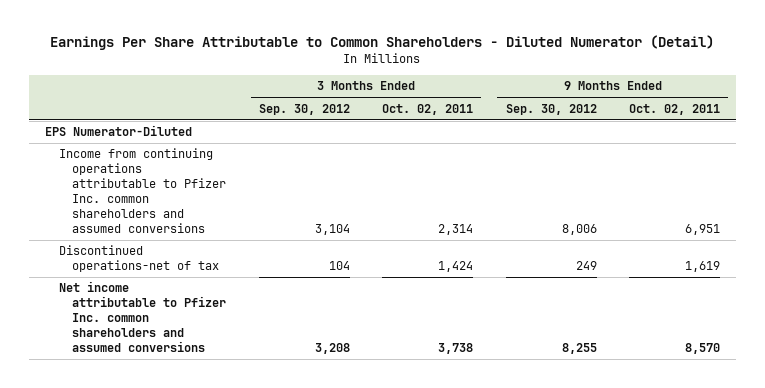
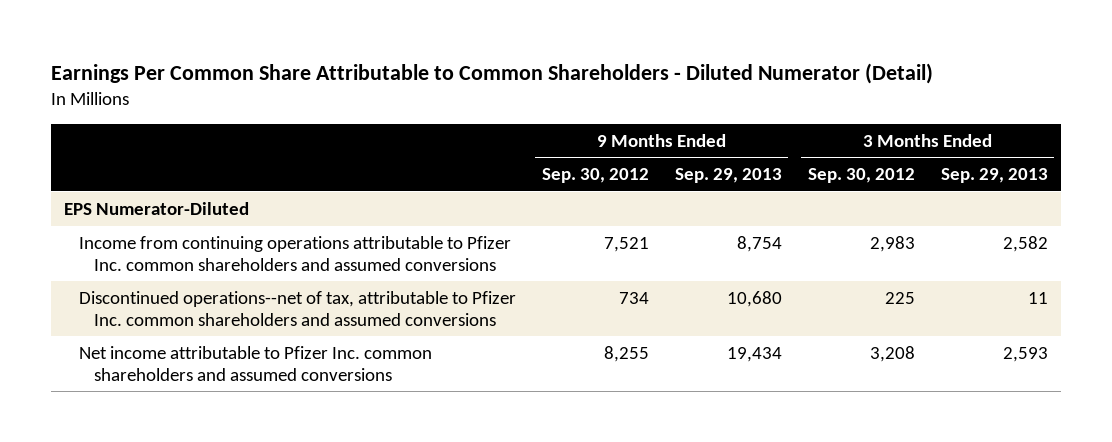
[50,35,715,51] Earnings Per Share Attributable to Common Shareholders - Diluted Numerator (Detail) -> [50,62,933,84] Earnings Per Common Share Attributable to Common Shareholders - Diluted Numerator (Detail)
[382,103,474,115] Oct. 02, 2011 -> none
[628,103,720,115] Oct. 02, 2011 -> none
none -> [674,168,782,184] Sep. 29, 2013
none -> [940,168,1048,184] Sep. 29, 2013
[58,245,220,273] Discontinued operations-net of tax -> none
[314,224,350,236] 3,104 -> [869,235,915,252] 2,983
[561,224,597,236] 8,006 -> [603,236,649,252] 7,521
none -> [78,290,516,326] Discontinued operations--net of tax, attributable to Pfizer Inc. common shareholders and assumed conversions

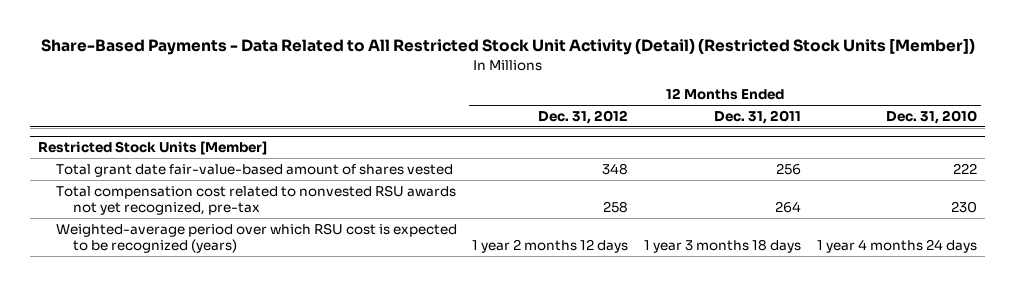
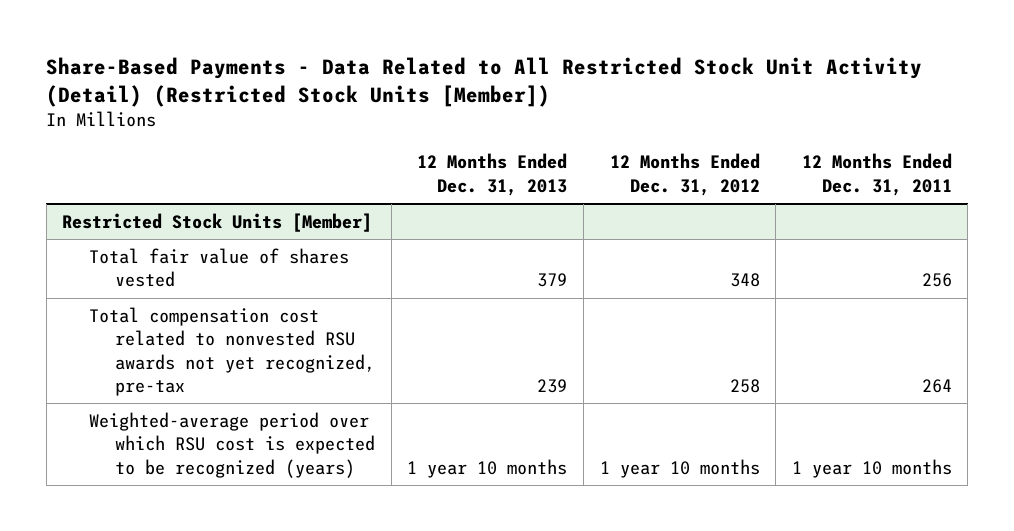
[886,109,978,124] Dec. 31, 2010 -> none
none -> [417,153,568,196] 12 Months Ended Dec. 31, 2013
[55,163,453,177] Total grant date fair-value-based amount of shares vested -> [88,247,349,288] Total fair value of shares vested
[472,239,629,254] 1 year 2 months 12 days -> [599,458,760,478] 1 year 10 months
[644,239,802,254] 1 year 3 months 18 days -> [791,458,952,478] 1 year 10 months

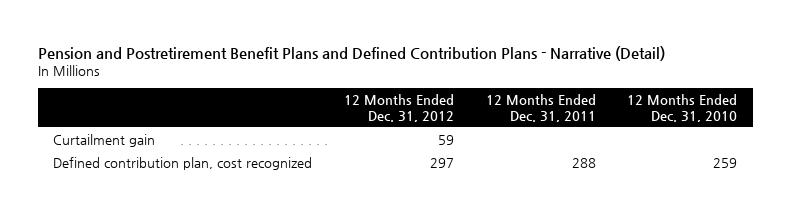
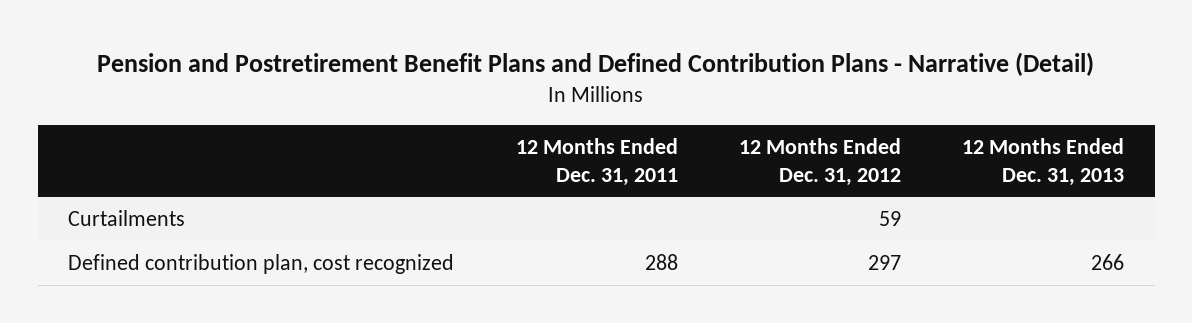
[627,93,738,122] 12 Months Ended Dec. 31, 2010 -> none
none -> [962,137,1125,186] 12 Months Ended Dec. 31, 2013
[53,133,156,147] Curtailment gain -> [68,210,186,227] Curtailments

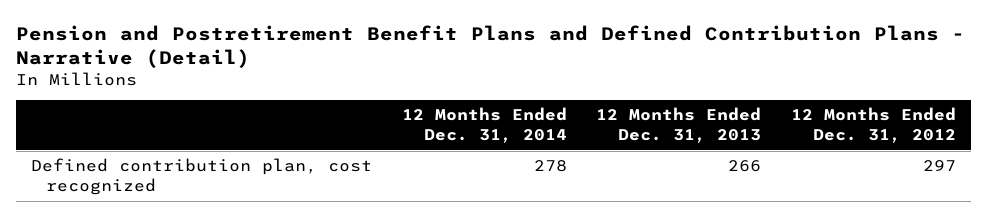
[515,137,678,186] 12 Months Ended Dec. 31, 2011 -> none
none -> [401,107,567,144] 12 Months Ended Dec. 31, 2014
[68,210,186,227] Curtailments -> none

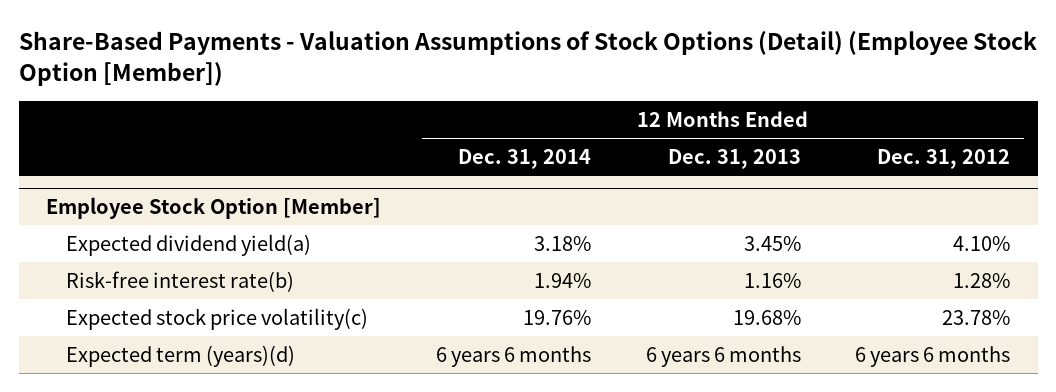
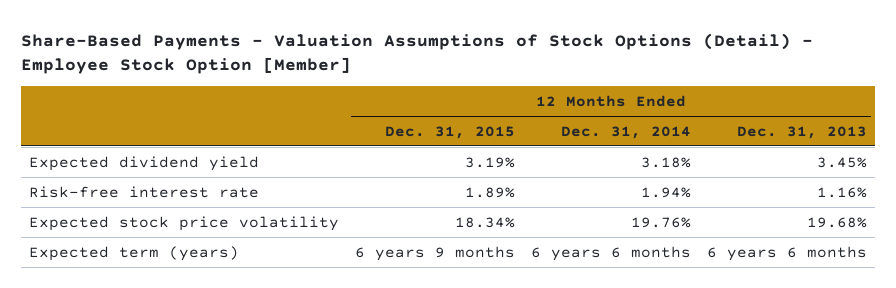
[18,30,1037,87] Share-Based Payments - Valuation Assumptions of Stock Options (Detail) (Employee Stock Option [Member]) -> [21,32,814,75] Share-Based Payments - Valuation Assumptions of Stock Options (Detail) - Employee Stock Option [Member]
[877,149,1011,170] Dec. 31, 2012 -> none
none -> [384,125,515,139] Dec. 31, 2015
[45,197,381,220] Employee Stock Option [Member] -> none
[65,233,311,256] Expected dividend yield(a) -> [29,155,260,171] Expected dividend yield
[65,270,294,292] Risk-free interest rate(b) -> [29,185,260,198] Risk-free interest rate
[65,307,368,330] Expected stock price volatility(c) -> [29,215,340,231] Expected stock price volatility
[65,344,295,367] Expected term (years)(d) -> [29,245,240,261] Expected term (years)

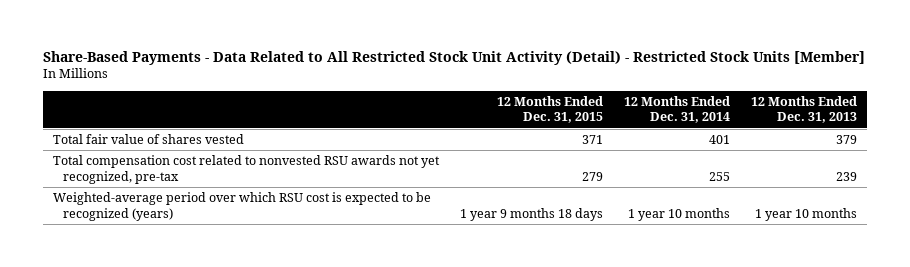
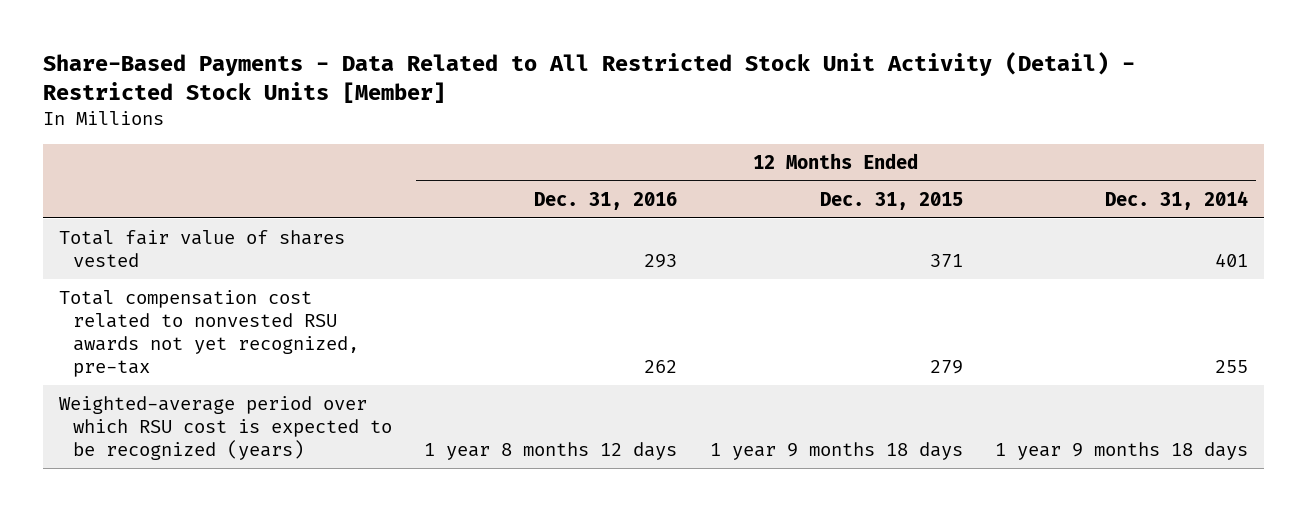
[750,95,857,124] 12 Months Ended Dec. 31, 2013 -> none
none -> [534,191,678,210] Dec. 31, 2016
[627,207,730,221] 1 year 10 months -> [995,442,1249,461] 1 year 9 months 18 days

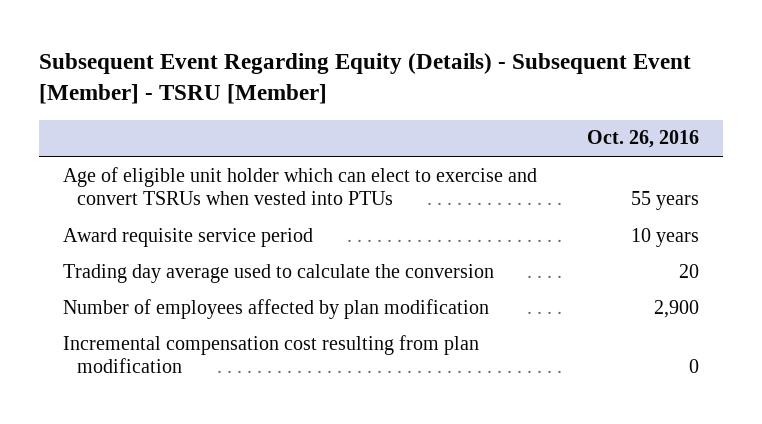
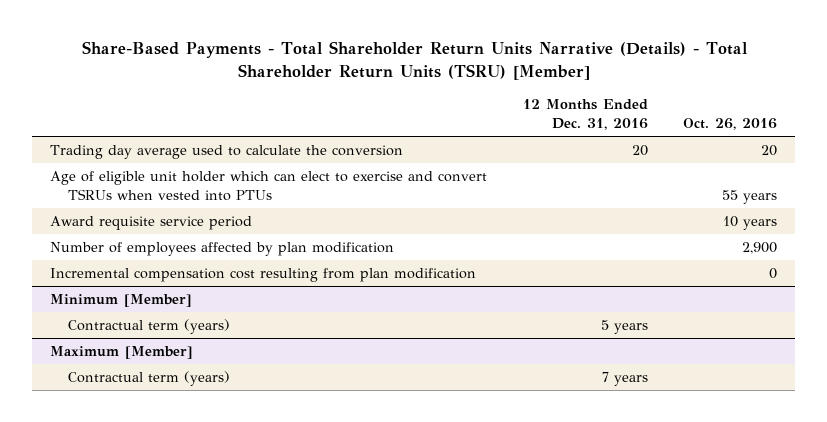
[38,53,691,105] Subsequent Event Regarding Equity (Details) - Subsequent Event [Member] - TSRU [Member] -> [81,41,748,80] Share-Based Payments - Total Shareholder Return Units Narrative (Details) - Total Shareholder Return Units (TSRU) [Member]
none -> [522,99,648,131] 12 Months Ended Dec. 31, 2016
[63,263,495,283] Trading day average used to calculate the conversion -> [49,145,403,160] Trading day average used to calculate the conversion
none -> [49,294,192,308] Minimum [Member]
none -> [67,319,230,335] Contractual term (years)
none -> [49,346,193,360] Maximum [Member]
none -> [67,371,230,387] Contractual term (years)

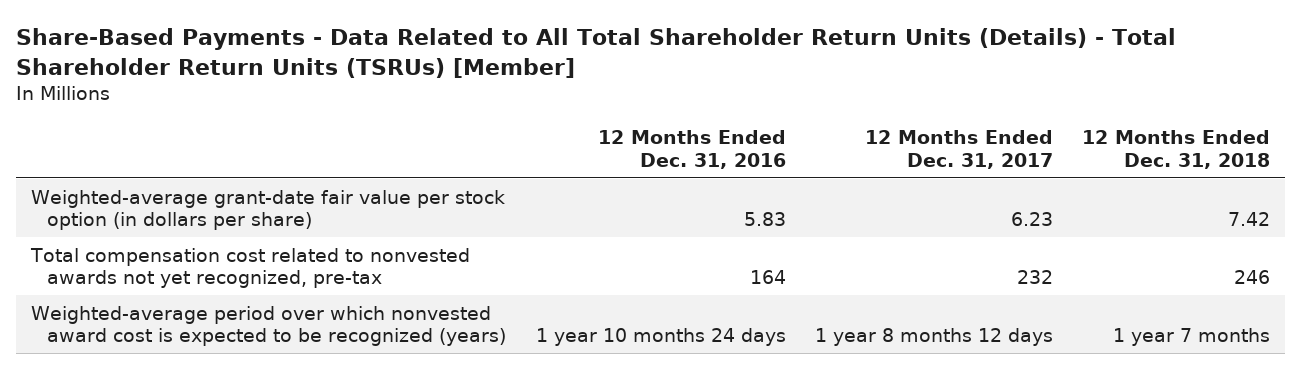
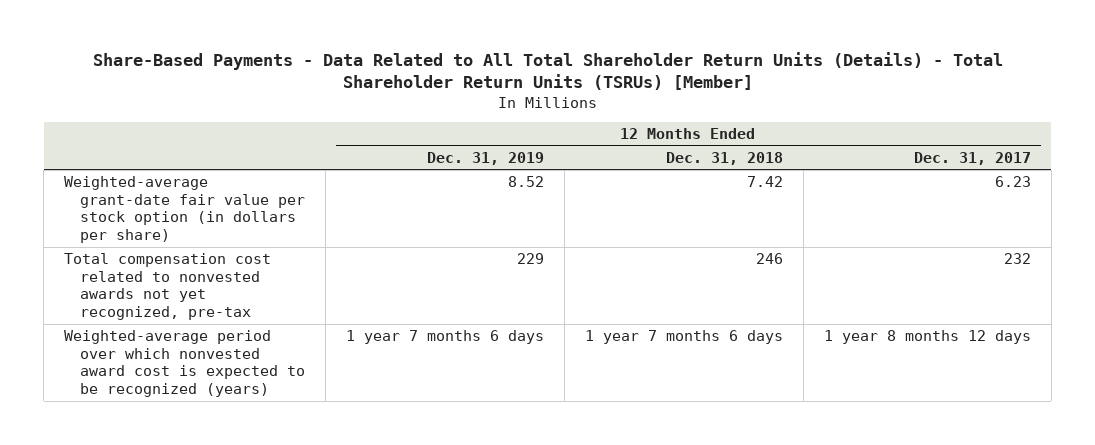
[597,129,786,169] 12 Months Ended Dec. 31, 2016 -> none
none -> [427,151,545,165] Dec. 31, 2019
[1113,328,1271,347] 1 year 7 months -> [584,330,783,345] 1 year 7 months 6 days

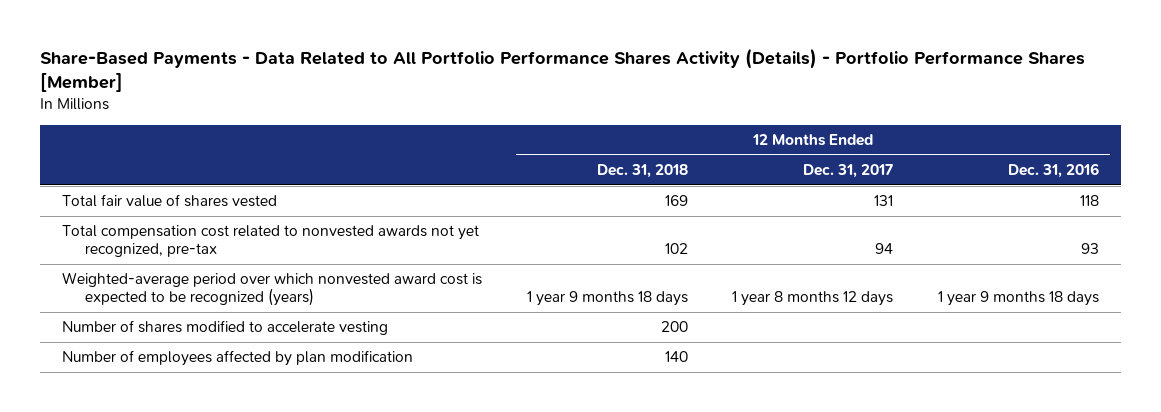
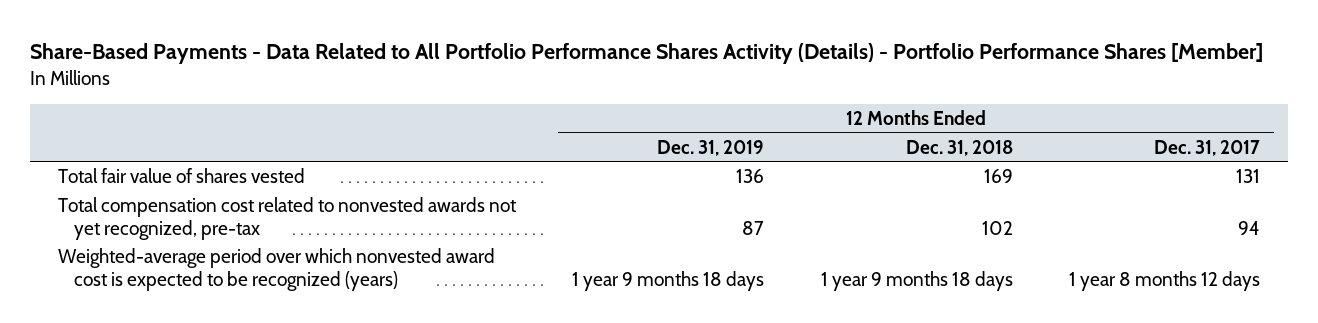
[1007,162,1099,178] Dec. 31, 2016 -> none
none -> [657,139,765,156] Dec. 31, 2019
[62,320,389,336] Number of shares modified to accelerate vesting -> none
[62,350,414,367] Number of employees affected by plan modification -> none

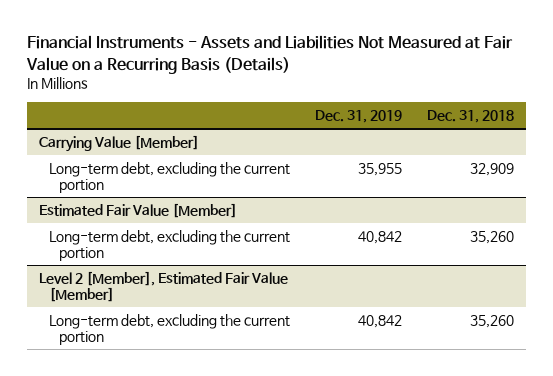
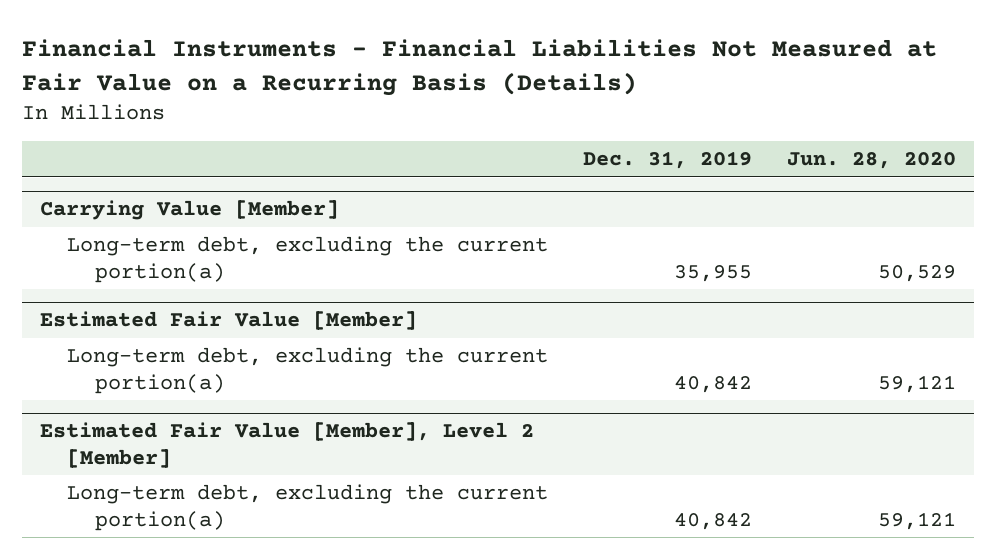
[26,35,514,74] Financial Instruments - Assets and Liabilities Not Measured at Fair Value on a Recurring Basis (Details) -> [22,38,938,96] Financial Instruments - Financial Liabilities Not Measured at Fair Value on a Recurring Basis (Details)
[426,109,514,123] Dec. 31, 2018 -> none
none -> [787,152,957,170] Jun. 28, 2020
[49,162,291,194] Long-term debt, excluding the current portion -> [67,236,549,283] Long-term debt, excluding the current portion(a)
[49,230,291,262] Long-term debt, excluding the current portion -> [67,347,549,394] Long-term debt, excluding the current portion(a)
[39,271,289,303] Level 2 [Member], Estimated Fair Value [Member] -> [39,422,534,468] Estimated Fair Value [Member], Level 2 [Member]
[49,314,291,346] Long-term debt, excluding the current portion -> [67,484,549,531] Long-term debt, excluding the current portion(a)

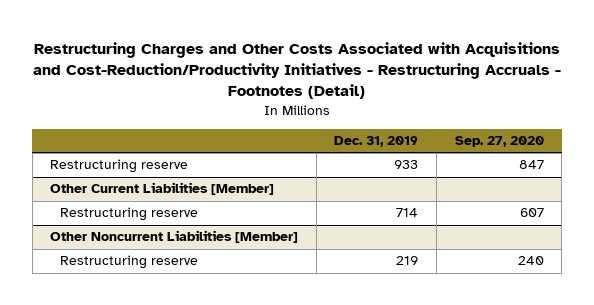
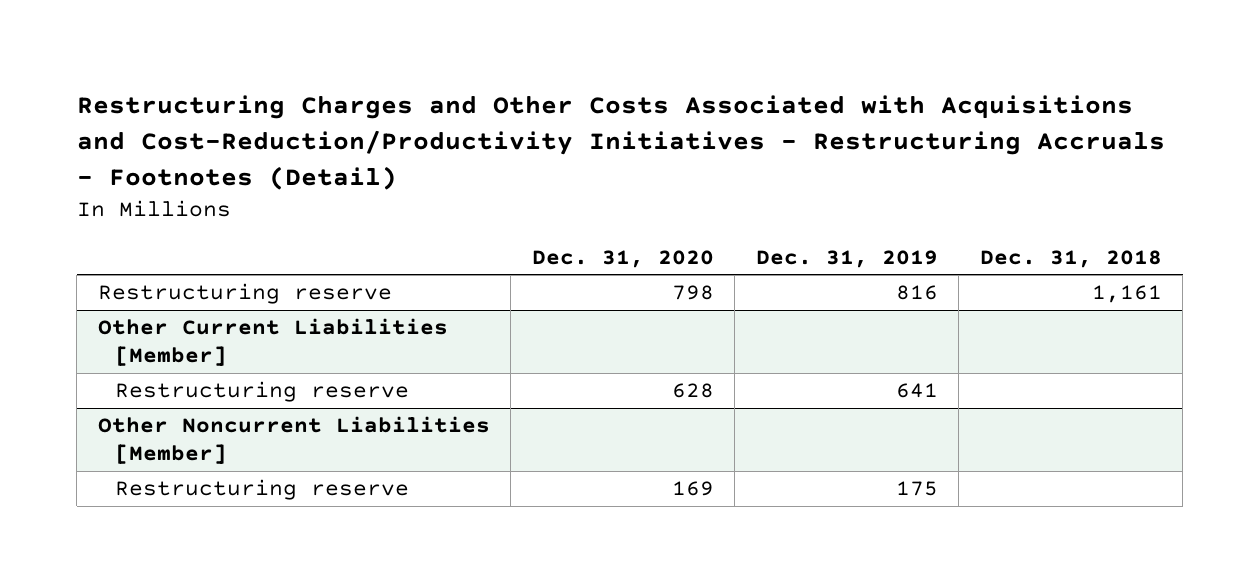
[454,136,544,148] Sep. 27, 2020 -> none
none -> [531,249,714,268] Dec. 31, 2020
none -> [979,249,1162,268] Dec. 31, 2018
[394,160,419,170] 933 -> [895,285,938,301] 816
[396,208,419,218] 714 -> [895,383,938,399] 641
[396,256,419,266] 219 -> [895,481,938,497] 175

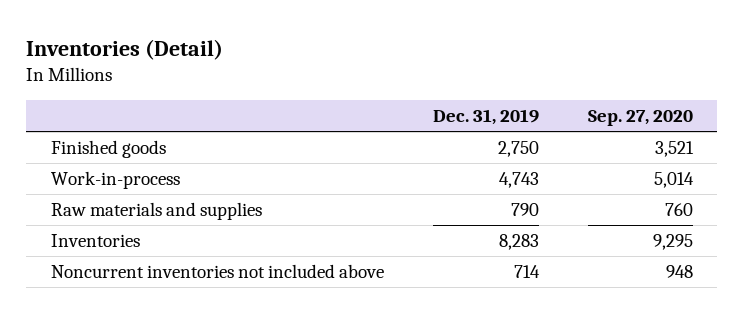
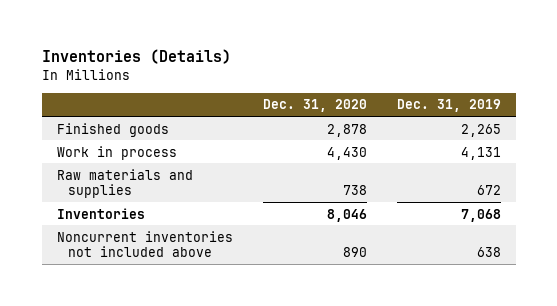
[26,38,224,60] Inventories (Detail) -> [41,48,231,64] Inventories (Details)
[587,109,693,126] Sep. 27, 2020 -> none
none -> [262,99,367,113] Dec. 31, 2020
[497,141,539,158] 2,750 -> [460,123,501,137] 2,265
[50,171,180,190] Work-in-process -> [56,145,177,160] Work in process
[498,172,539,189] 4,743 -> [460,146,501,160] 4,131
[510,203,539,217] 790 -> [476,184,501,195] 672
[498,234,539,251] 8,283 -> [460,208,501,222] 7,068
[513,265,540,279] 714 -> [476,246,501,257] 638

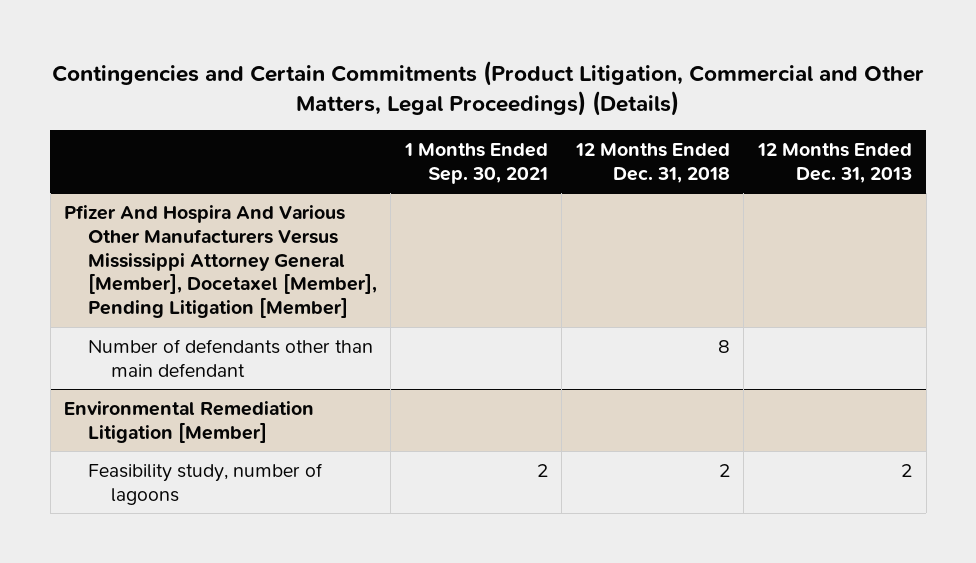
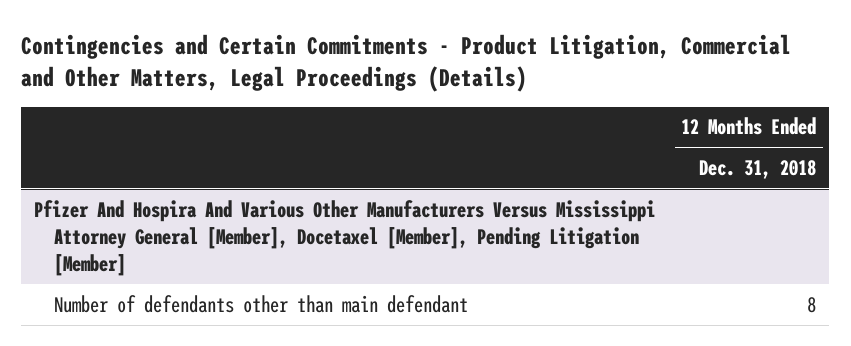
[52,60,925,116] Contingencies and Certain Commitments (Product Litigation, Commercial and Other Matters, Legal Proceedings) (Details) -> [21,33,792,92] Contingencies and Certain Commitments - Product Litigation, Commercial and Other Matters, Legal Proceedings (Details)
[403,143,548,184] 1 Months Ended Sep. 30, 2021 -> none
[756,143,912,183] 12 Months Ended Dec. 31, 2013 -> none
[64,400,315,443] Environmental Remediation Litigation [Member] -> none
[87,462,323,505] Feasibility study, number of lagoons -> none

